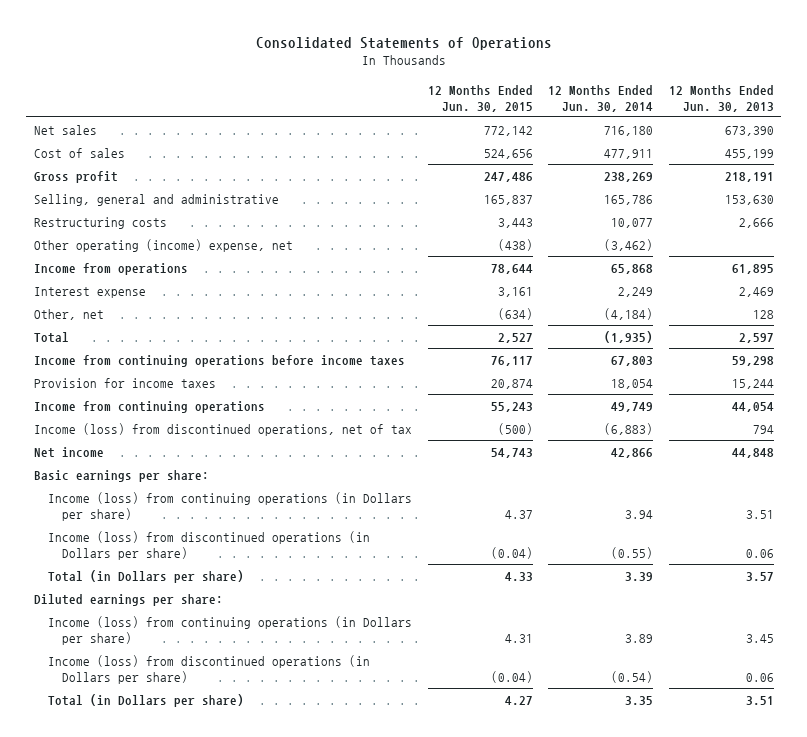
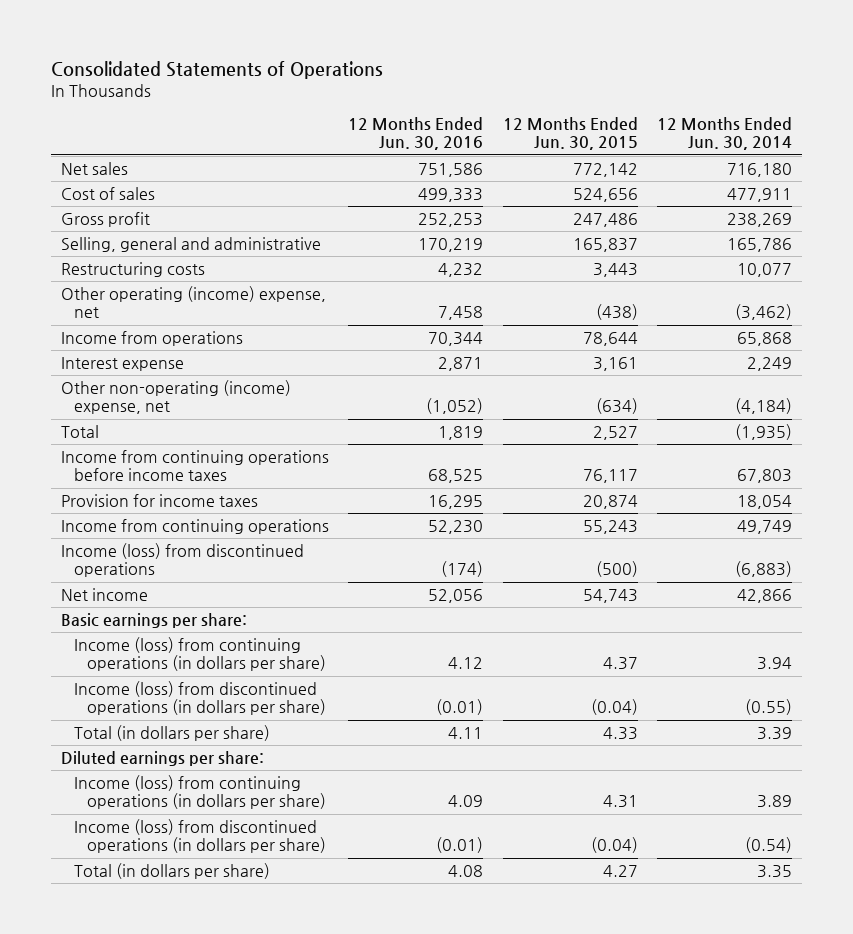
[668,84,774,112] 12 Months Ended Jun. 30, 2013 -> none
none -> [348,117,484,151] 12 Months Ended Jun. 30, 2016
[33,308,104,320] Other, net -> [60,380,291,415] Other non-operating (income) expense, net
[33,422,412,436] Income (loss) from discontinued operations, net of tax -> [60,543,304,578] Income (loss) from discontinued operations
[48,491,413,521] Income (loss) from continuing operations (in Dollars per share) -> [74,637,327,672] Income (loss) from continuing operations (in dollars per share)
[48,530,371,560] Income (loss) from discontinued operations (in Dollars per share) -> [74,681,327,716] Income (loss) from discontinued operations (in dollars per share)
[48,569,245,583] Total (in Dollars per share) -> [74,725,271,742] Total (in dollars per share)
[48,615,413,645] Income (loss) from continuing operations (in Dollars per share) -> [74,775,327,810] Income (loss) from continuing operations (in dollars per share)
[48,654,371,684] Income (loss) from discontinued operations (in Dollars per share) -> [74,819,327,854] Income (loss) from discontinued operations (in dollars per share)
[48,693,245,707] Total (in Dollars per share) -> [74,863,271,880] Total (in dollars per share)

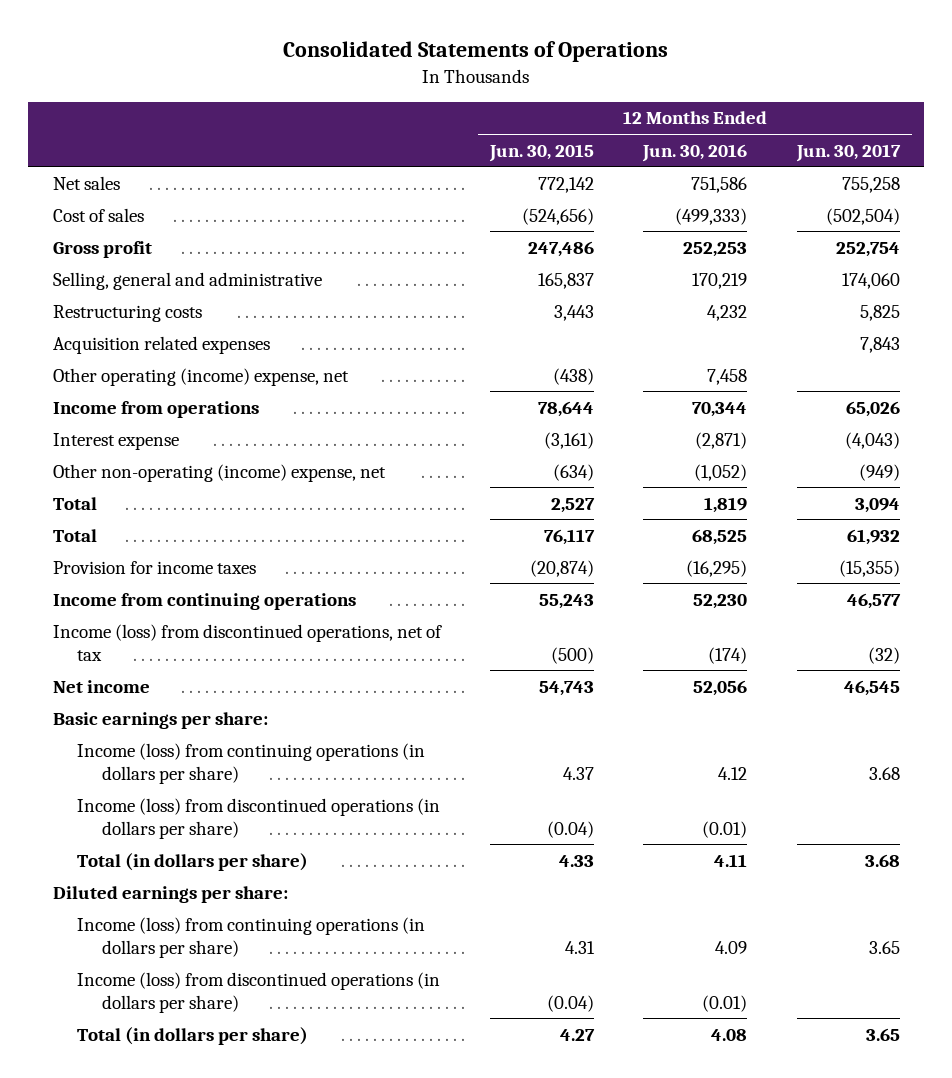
[656,117,792,151] 12 Months Ended Jun. 30, 2014 -> none
none -> [795,143,901,162] Jun. 30, 2017
[418,188,484,203] 499,333 -> [675,207,748,225] (499,333)
[572,188,638,203] 524,656 -> [521,207,594,225] (524,656)
none -> [52,335,270,354] Acquisition related expenses
[438,357,484,372] 2,871 -> [695,431,748,449] (2,871)
[592,357,638,372] 3,161 -> [543,431,594,449] (3,161)
[60,450,329,482] Income from continuing operations before income taxes -> [52,528,97,542] Total
[428,495,484,510] 16,295 -> [686,559,748,577] (16,295)
[582,495,638,510] 20,874 -> [529,559,594,577] (20,874)
[60,543,304,578] Income (loss) from discontinued operations -> [52,623,442,661] Income (loss) from discontinued operations, net of tax

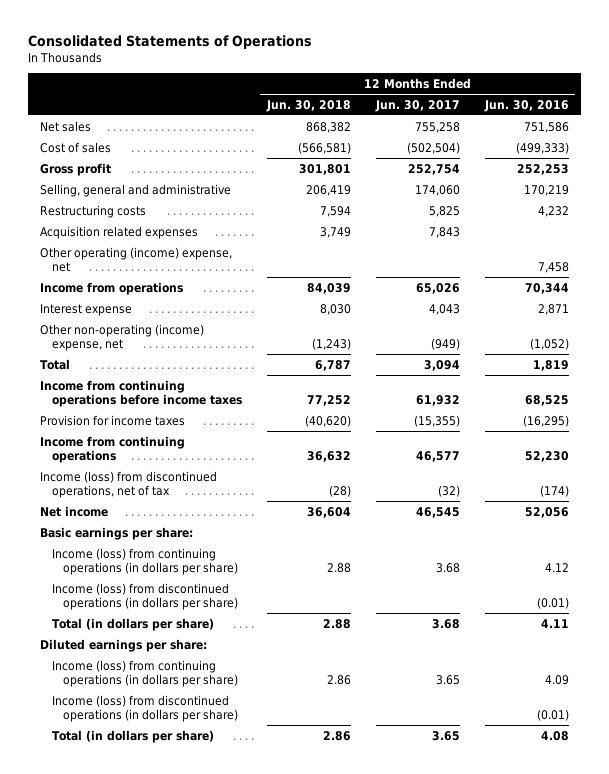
[488,143,594,162] Jun. 30, 2015 -> none
none -> [265,99,351,112] Jun. 30, 2018
[695,431,748,449] (2,871) -> [537,303,569,315] 2,871
[844,431,900,449] (4,043) -> [428,303,460,315] 4,043
[52,528,97,542] Total -> [40,379,242,407] Income from continuing operations before income taxes

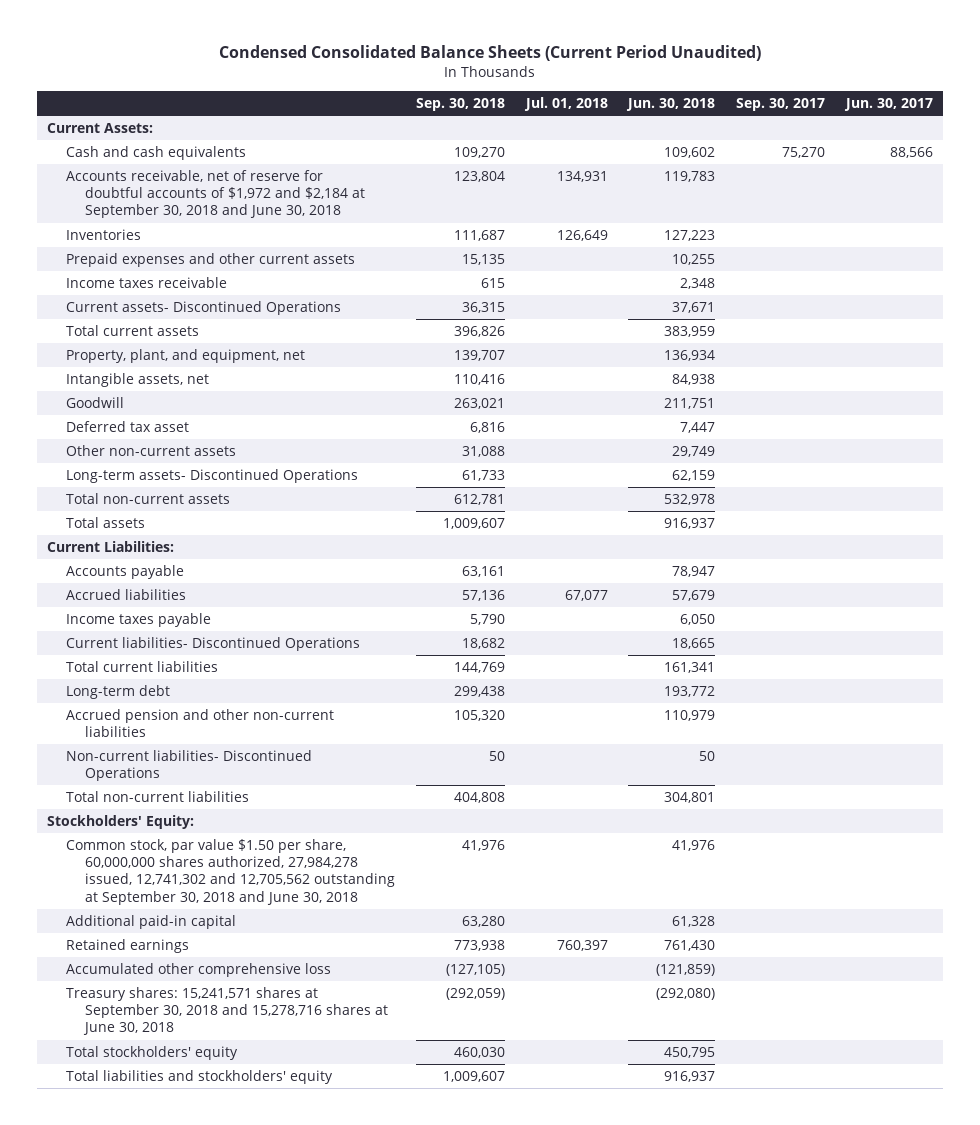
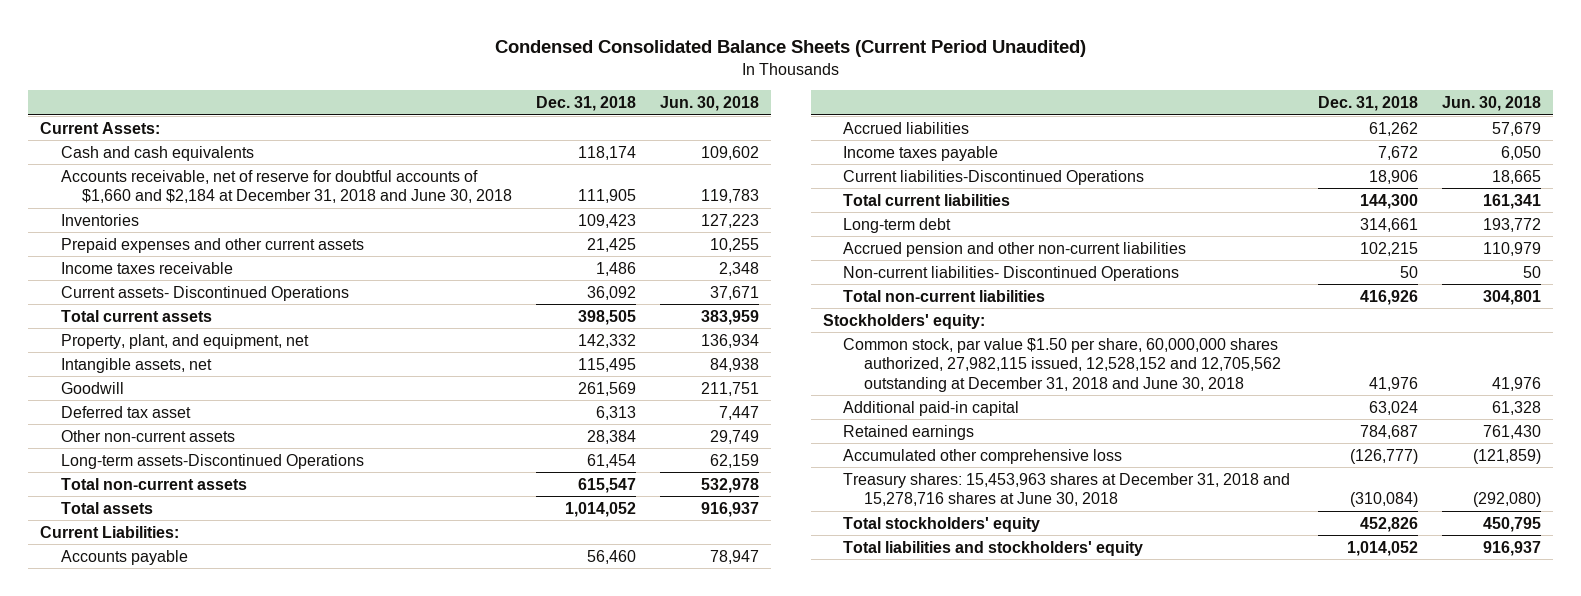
[416,98,506,112] Sep. 30, 2018 -> none
[523,97,608,112] Jul. 01, 2018 -> none
[736,98,826,112] Sep. 30, 2017 -> none
[843,98,933,112] Jun. 30, 2017 -> none
none -> [535,96,636,112] Dec. 31, 2018
[66,170,366,219] Accounts receivable, net of reserve for doubtful accounts of $1,972 and $2,184 at September 30, 2018 and June 30, 2018 -> [61,169,512,204] Accounts receivable, net of reserve for doubtful accounts of $1,660 and $2,184 at December 31, 2018 and June 30, 2018
[66,469,359,484] Long-term assets- Discontinued Operations -> [61,453,365,469] Long-term assets-Discontinued Operations
[66,637,361,652] Current liabilities- Discontinued Operations -> [843,169,1145,185] Current liabilities-Discontinued Operations
[47,815,195,830] Stockholders' Equity: -> [822,313,985,329] Stockholders' equity:
[66,839,396,905] Common stock, par value $1.50 per share, 60,000,000 shares authorized, 27,984,278 issued, 12,741,302 and 12,705,562 outstanding at September 30, 2018 and June 30, 2018 -> [843,337,1281,392] Common stock, par value $1.50 per share, 60,000,000 shares authorized, 27,982,115 issued, 12,528,152 and 12,705,562 outstanding at December 31, 2018 and June 30, 2018
[66,987,389,1036] Treasury shares: 15,241,571 shares at September 30, 2018 and 15,278,716 shares at June 30, 2018 -> [843,472,1291,507] Treasury shares: 15,453,963 shares at December 31, 2018 and 15,278,716 shares at June 30, 2018

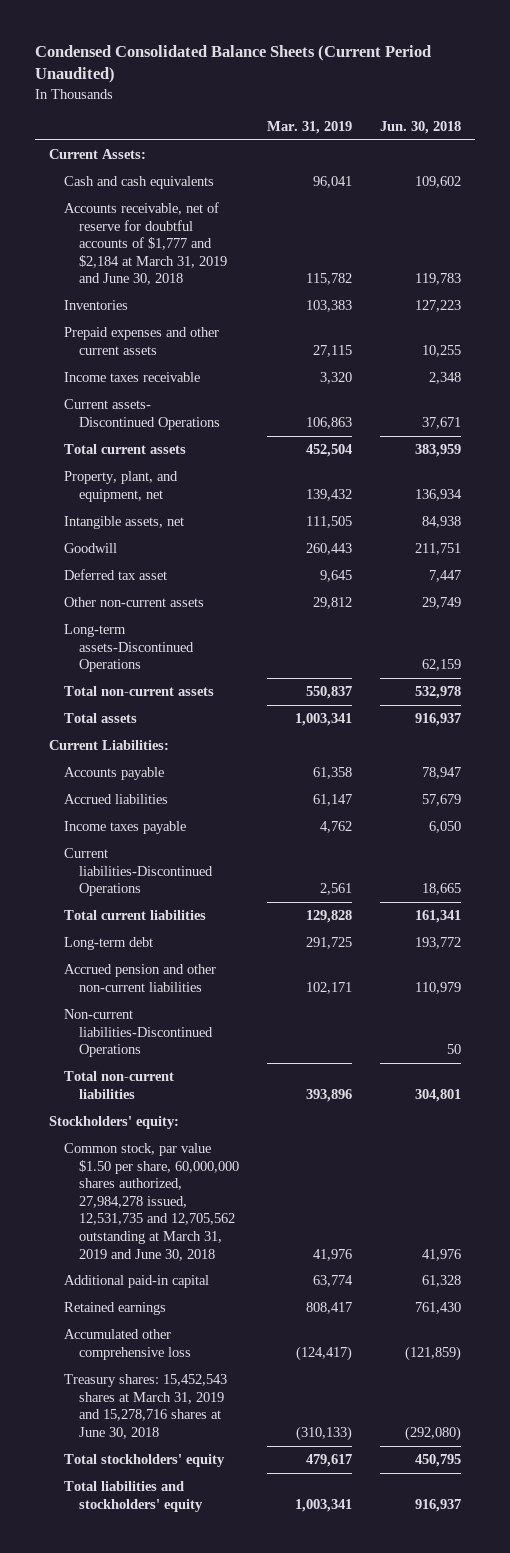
[535,96,636,112] Dec. 31, 2018 -> none
none -> [267,121,353,135] Mar. 31, 2019
[61,169,512,204] Accounts receivable, net of reserve for doubtful accounts of $1,660 and $2,184 at December 31, 2018 and June 30, 2018 -> [64,202,228,286] Accounts receivable, net of reserve for doubtful accounts of $1,777 and $2,184 at March 31, 2019 and June 30, 2018
[843,265,1180,281] Non-current liabilities- Discontinued Operations -> [64,1009,214,1058] Non-current liabilities-Discontinued Operations
[843,337,1281,392] Common stock, par value $1.50 per share, 60,000,000 shares authorized, 27,982,115 issued, 12,528,152 and 12,705,562 outstanding at December 31, 2018 and June 30, 2018 -> [64,1143,240,1261] Common stock, par value $1.50 per share, 60,000,000 shares authorized, 27,984,278 issued, 12,531,735 and 12,705,562 outstanding at March 31, 2019 and June 30, 2018
[843,472,1291,507] Treasury shares: 15,453,963 shares at December 31, 2018 and 15,278,716 shares at June 30, 2018 -> [64,1374,228,1439] Treasury shares: 15,452,543 shares at March 31, 2019 and 15,278,716 shares at June 30, 2018

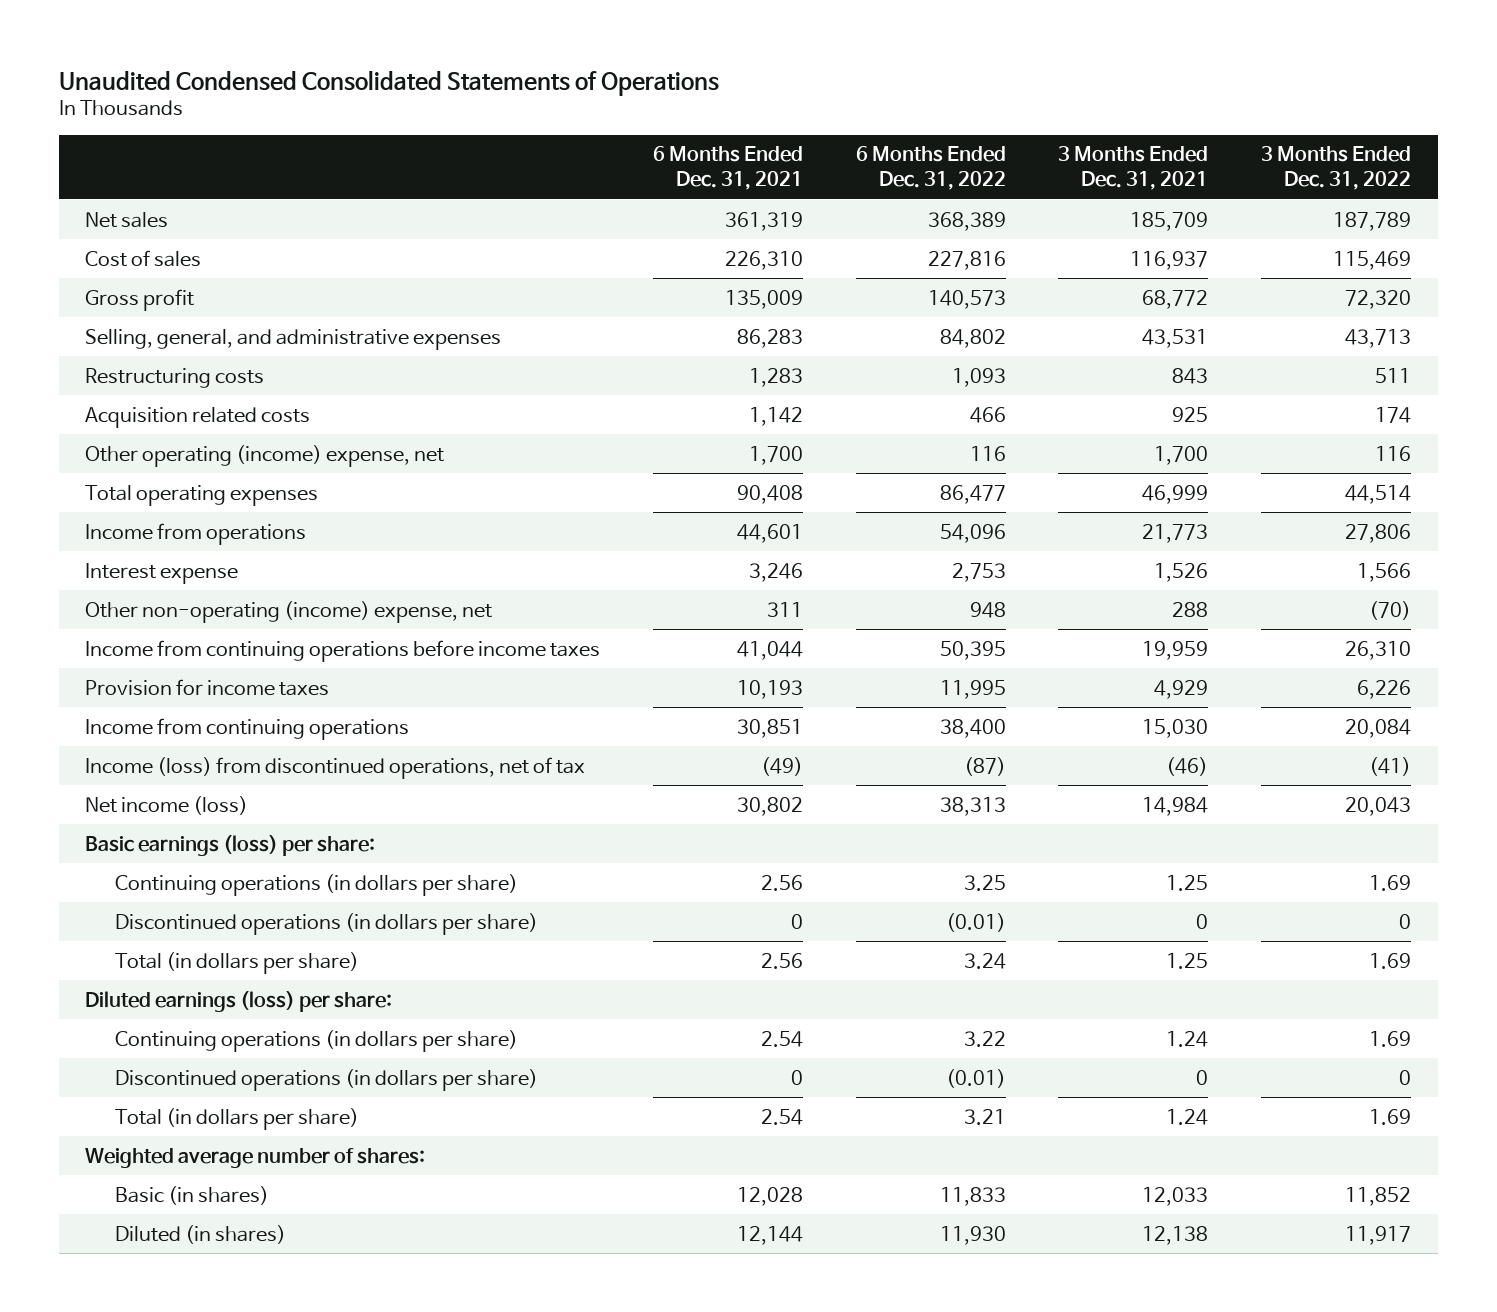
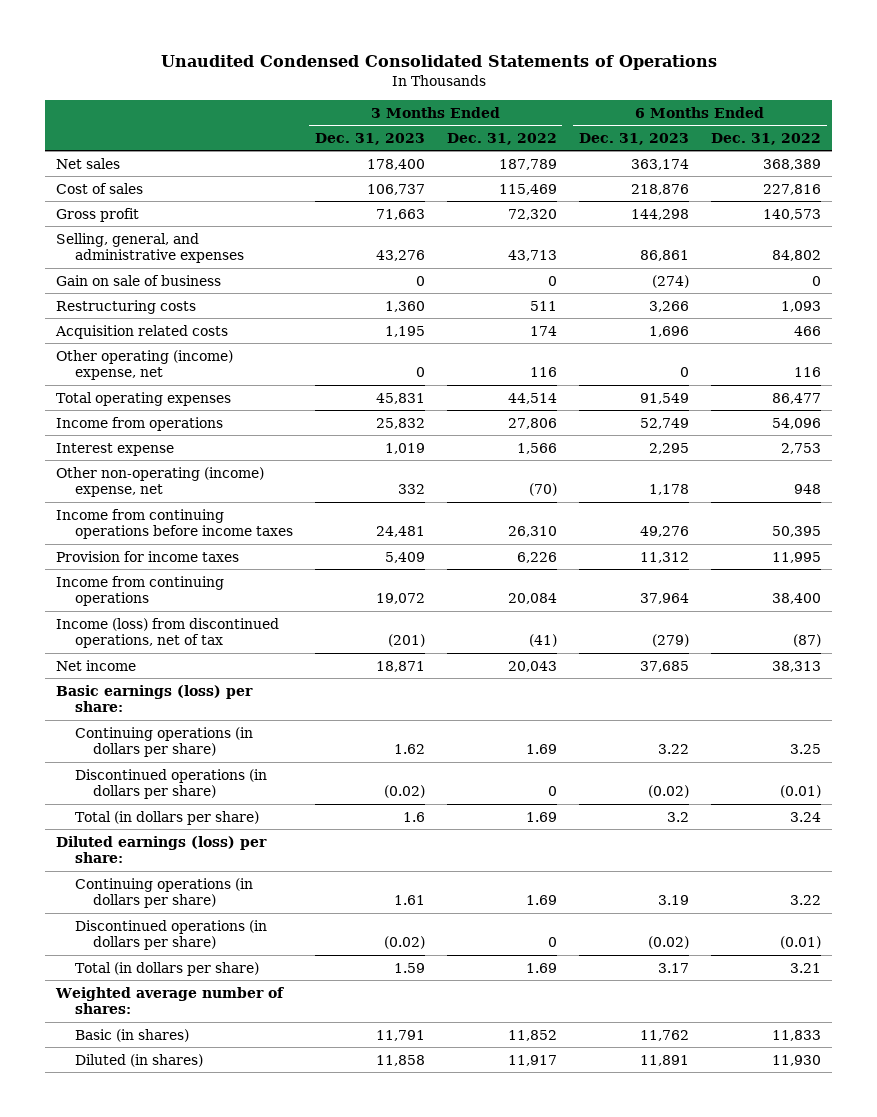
[653,146,804,191] 6 Months Ended Dec. 31, 2021 -> none
[1058,146,1209,191] 3 Months Ended Dec. 31, 2021 -> none
none -> [314,132,425,145] Dec. 31, 2023
none -> [579,132,690,145] Dec. 31, 2023
none -> [56,274,222,286] Gain on sale of business
[85,795,249,815] Net income (loss) -> [56,659,137,671] Net income

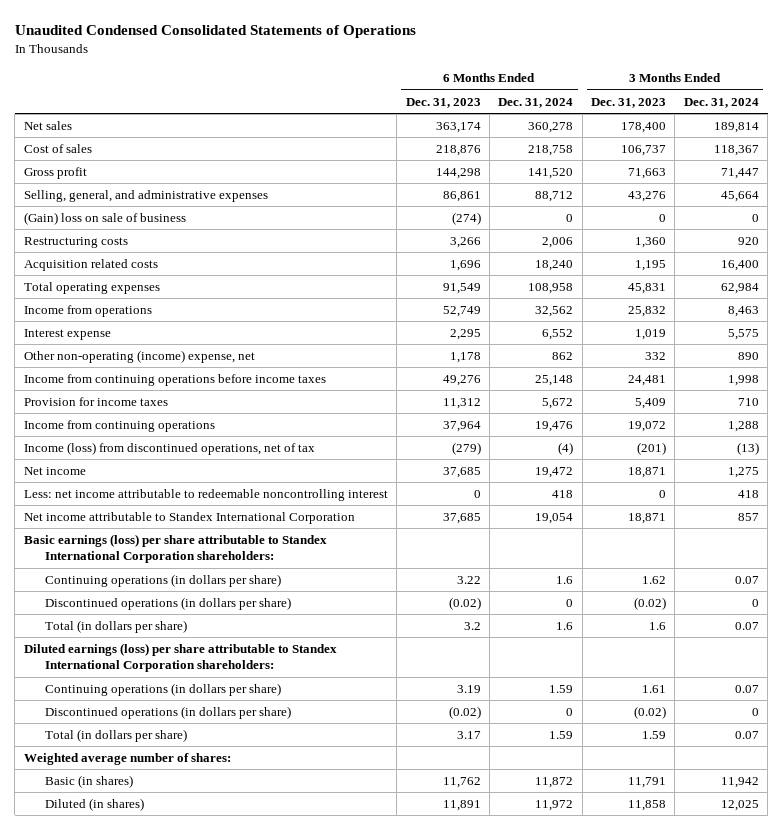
[446,132,557,145] Dec. 31, 2022 -> none
[711,132,822,145] Dec. 31, 2022 -> none
none -> [498,97,574,108] Dec. 31, 2024
none -> [683,97,759,108] Dec. 31, 2024
[56,274,222,286] Gain on sale of business -> [23,211,186,225] (Gain) loss on sale of business
[56,349,234,381] Other operating (income) expense, net -> none
none -> [23,488,388,501] Less: net income attributable to redeemable noncontrolling interest
none -> [23,511,355,524] Net income attributable to Standex International Corporation
[56,684,254,713] Basic earnings (loss) per share: -> [23,533,327,564] Basic earnings (loss) per share attributable to Standex International Corporation shareholders:
[56,835,268,864] Diluted earnings (loss) per share: -> [23,642,337,673] Diluted earnings (loss) per share attributable to Standex International Corporation shareholders:

